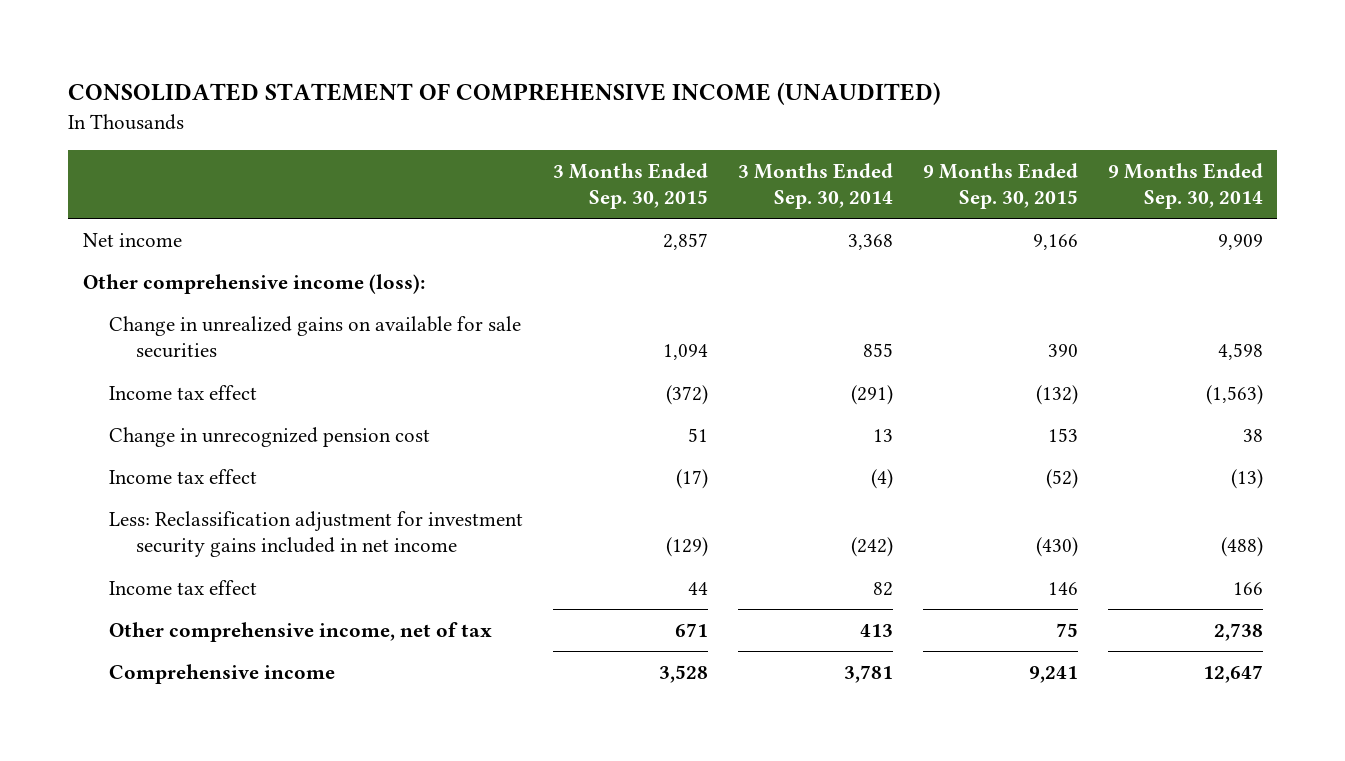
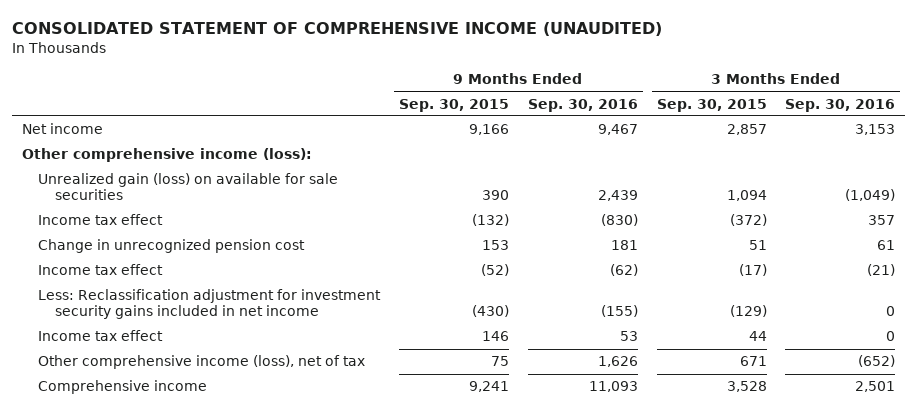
[737,162,893,210] 3 Months Ended Sep. 30, 2014 -> none
[1107,162,1263,210] 9 Months Ended Sep. 30, 2014 -> none
none -> [527,98,638,112] Sep. 30, 2016
none -> [785,98,896,112] Sep. 30, 2016
[109,315,522,359] Change in unrealized gains on available for sale securities -> [38,173,339,201] Unrealized gain (loss) on available for sale securities
[109,621,493,642] Other comprehensive income, net of tax -> [38,355,366,370] Other comprehensive income (loss), net of tax

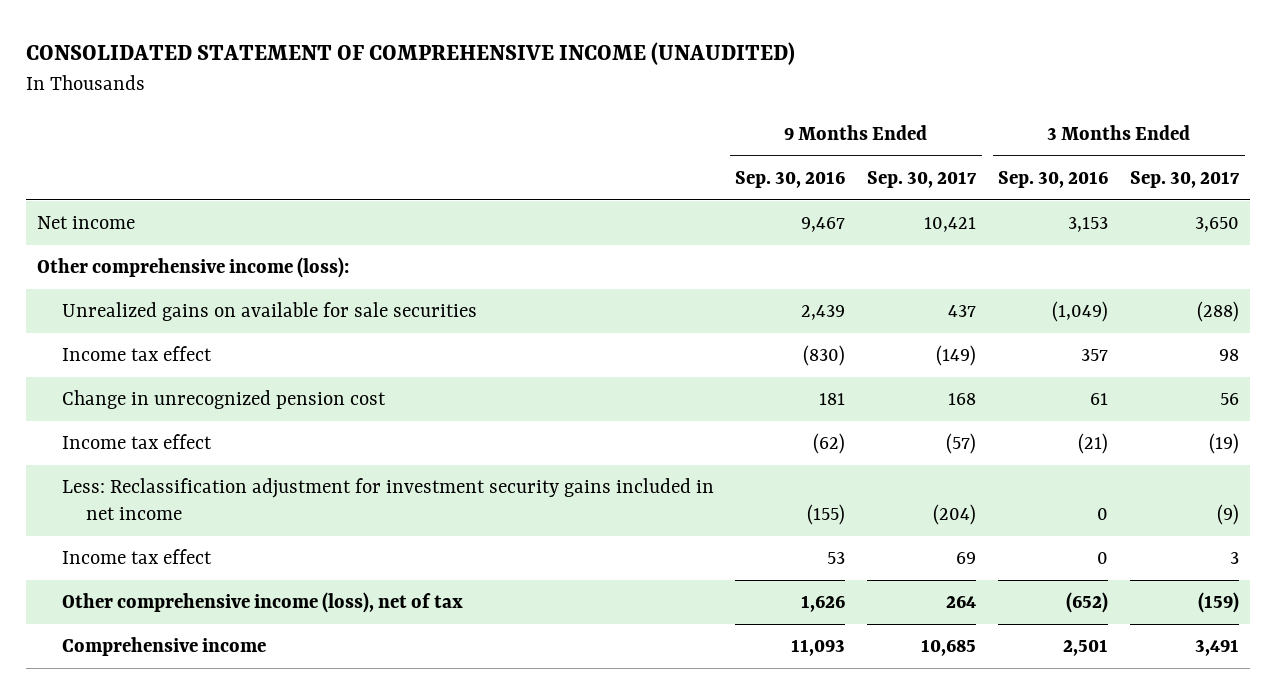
[399,98,510,112] Sep. 30, 2015 -> none
[656,98,767,112] Sep. 30, 2015 -> none
none -> [867,170,978,188] Sep. 30, 2017
none -> [1130,170,1241,188] Sep. 30, 2017
[38,173,339,201] Unrealized gain (loss) on available for sale securities -> [61,302,477,322] Unrealized gains on available for sale securities

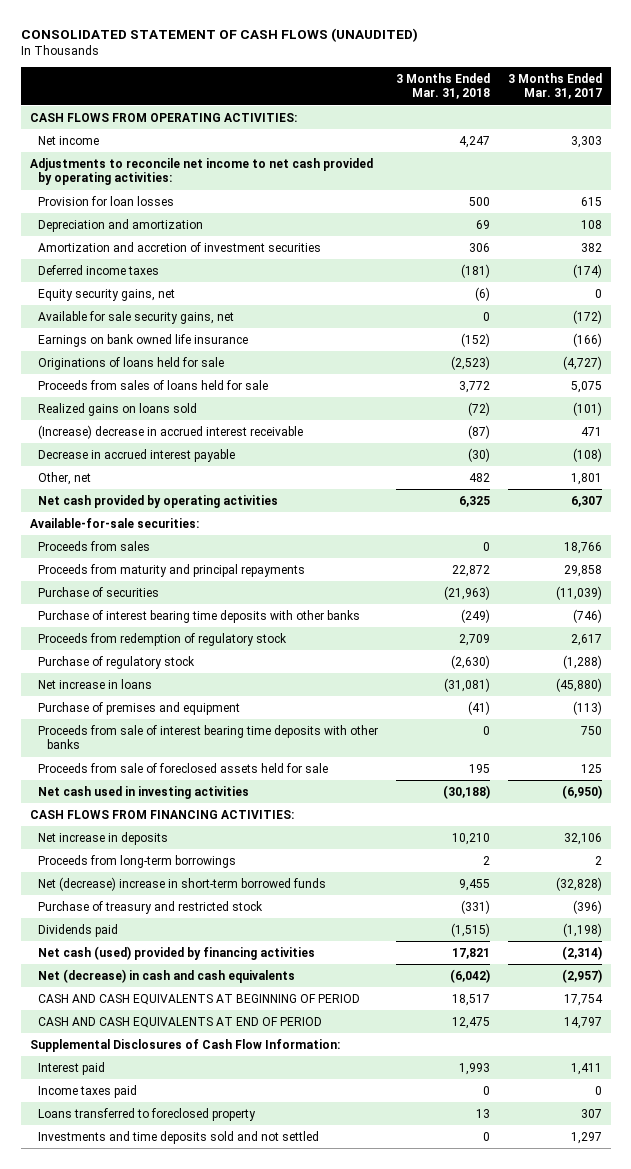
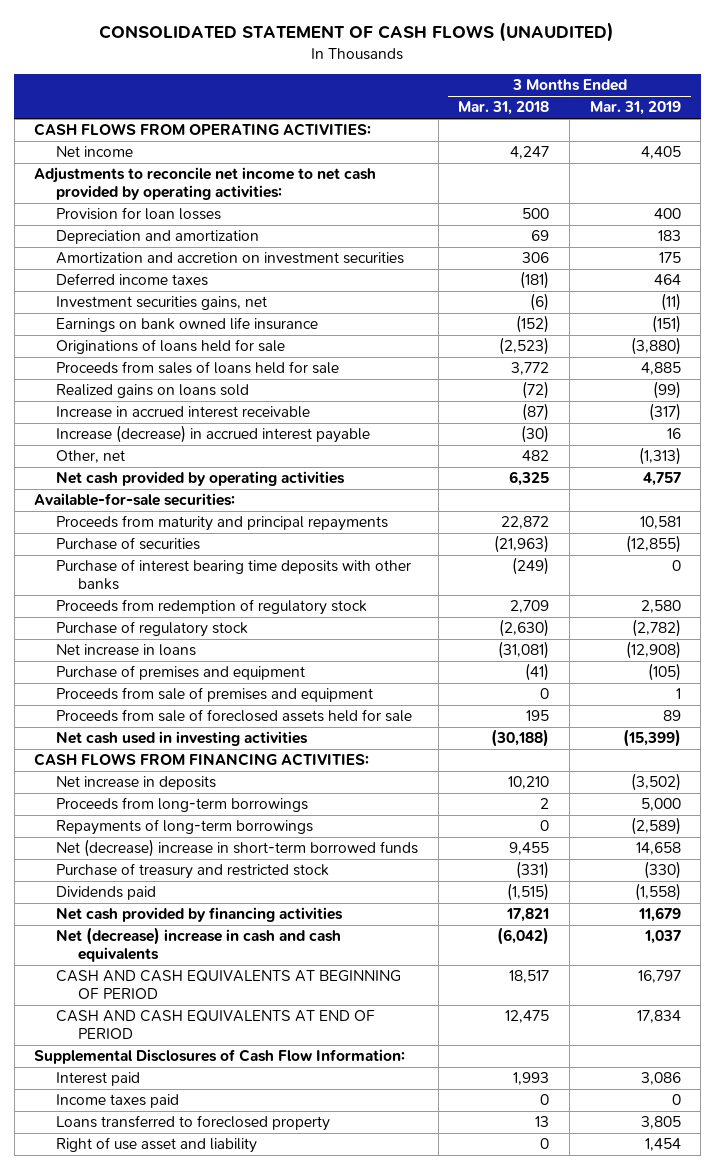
[507,72,602,100] 3 Months Ended Mar. 31, 2017 -> none
none -> [589,101,681,116] Mar. 31, 2019
[38,241,322,252] Amortization and accretion of investment securities -> [55,252,404,265] Amortization and accretion on investment securities
[38,288,176,301] Equity security gains, net -> none
[38,310,235,324] Available for sale security gains, net -> none
none -> [55,296,267,311] Investment securities gains, net
[38,424,304,439] (Increase) decrease in accrued interest receivable -> [55,406,310,419] Increase in accrued interest receivable
[38,448,236,462] Decrease in accrued interest payable -> [55,425,370,444] Increase (decrease) in accrued interest payable
[38,540,151,551] Proceeds from sales -> none
[38,724,379,750] Proceeds from sale of interest bearing time deposits with other banks -> none
none -> [55,687,373,703] Proceeds from sale of premises and equipment
none -> [55,819,313,836] Repayments of long-term borrowings
[38,945,316,960] Net cash (used) provided by financing activities -> [55,907,343,923] Net cash provided by financing activities
[38,968,296,983] Net (decrease) in cash and cash equivalents -> [55,927,341,963] Net (decrease) increase in cash and cash equivalents
[38,1130,320,1144] Investments and time deposits sold and not settled -> none
none -> [55,1137,257,1154] Right of use asset and liability

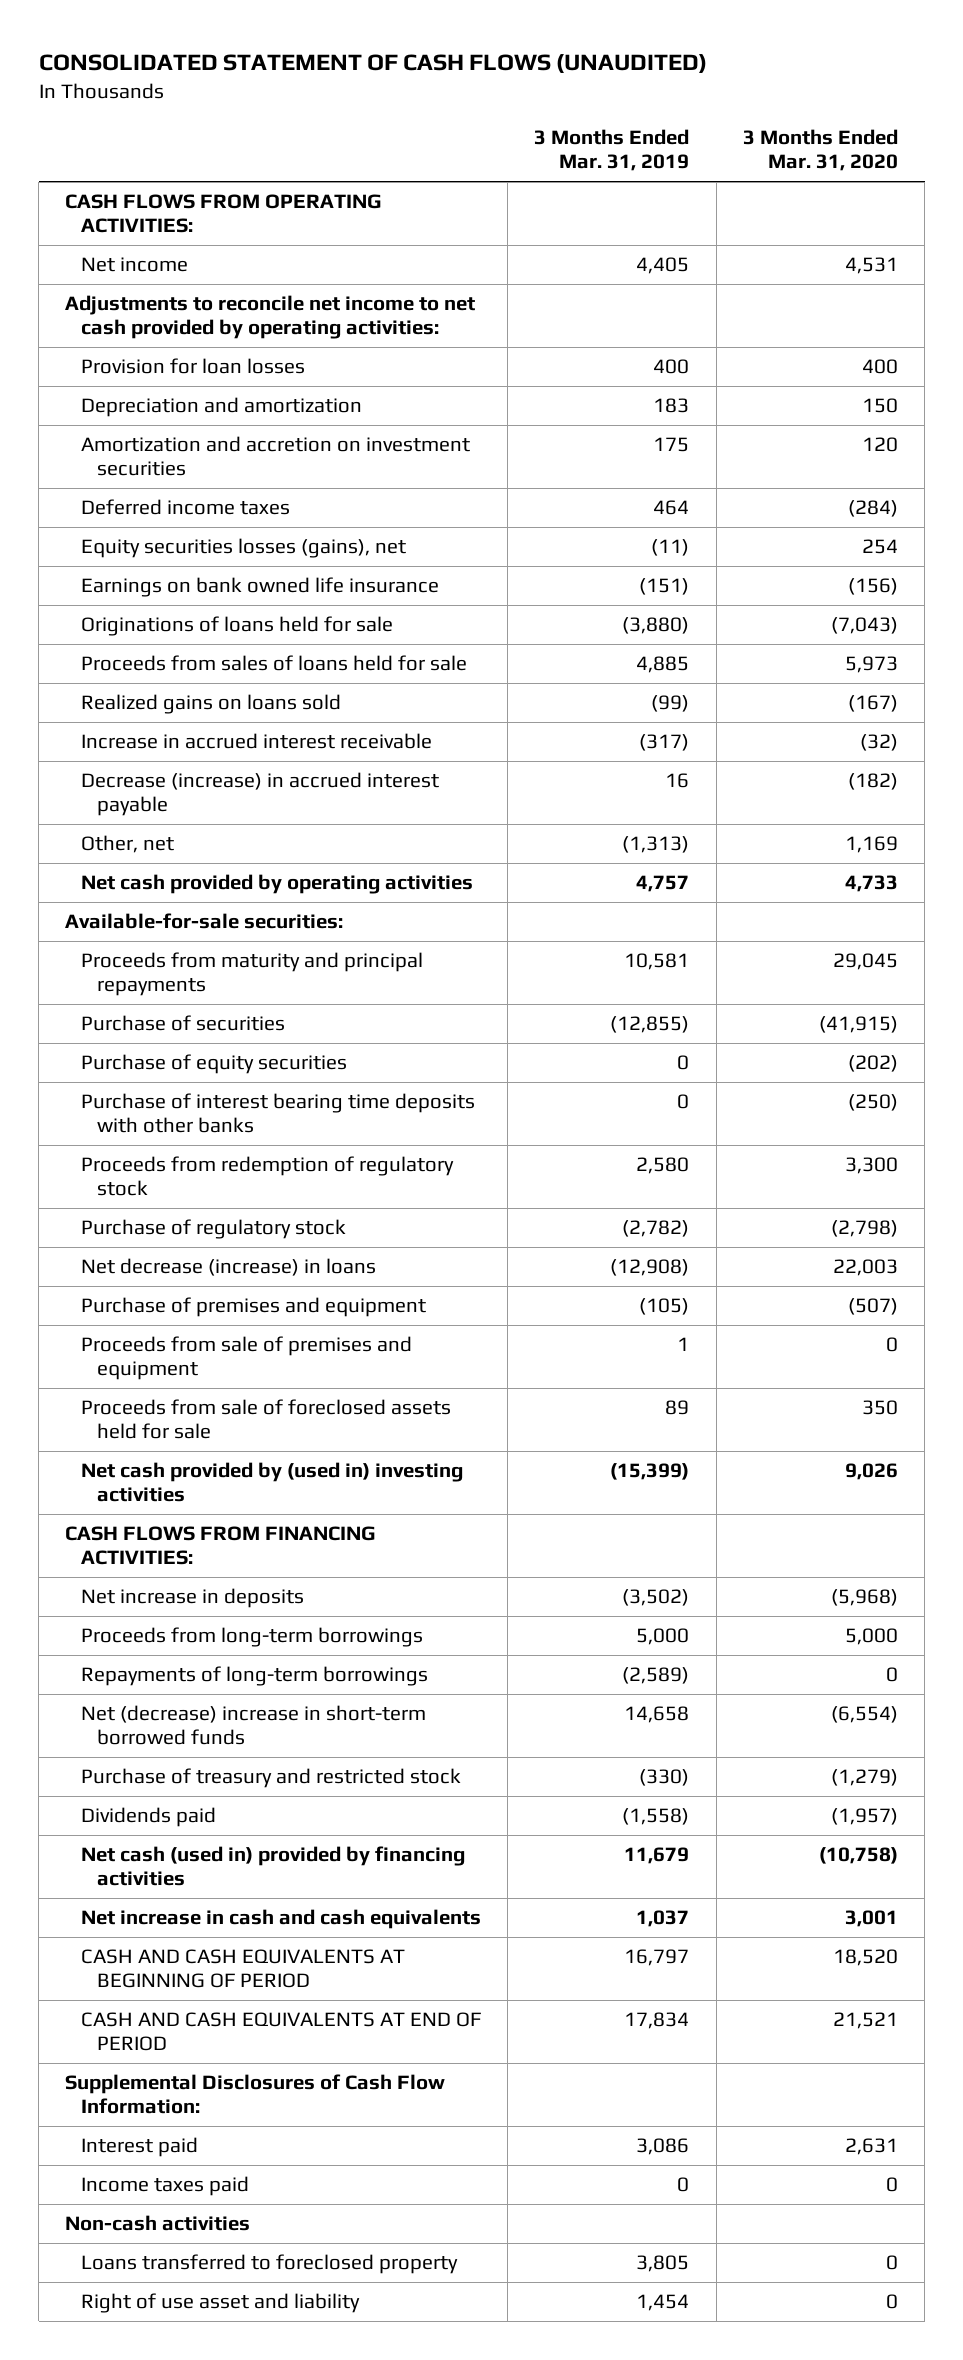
[458,101,550,116] Mar. 31, 2018 -> none
none -> [742,129,898,172] 3 Months Ended Mar. 31, 2020
[55,296,267,311] Investment securities gains, net -> [81,538,407,559] Equity securities losses (gains), net
[55,425,370,444] Increase (decrease) in accrued interest payable -> [81,772,440,817] Decrease (increase) in accrued interest payable
none -> [81,1054,348,1075] Purchase of equity securities
[55,644,196,657] Net increase in loans -> [81,1258,377,1277] Net decrease (increase) in loans
[55,731,308,747] Net cash used in investing activities -> [81,1462,464,1503] Net cash provided by (used in) investing activities
[55,907,343,923] Net cash provided by financing activities -> [81,1846,466,1887] Net cash (used in) provided by financing activities
[55,927,341,963] Net (decrease) increase in cash and cash equivalents -> [81,1909,482,1930] Net increase in cash and cash equivalents
none -> [65,2215,251,2232] Non-cash activities

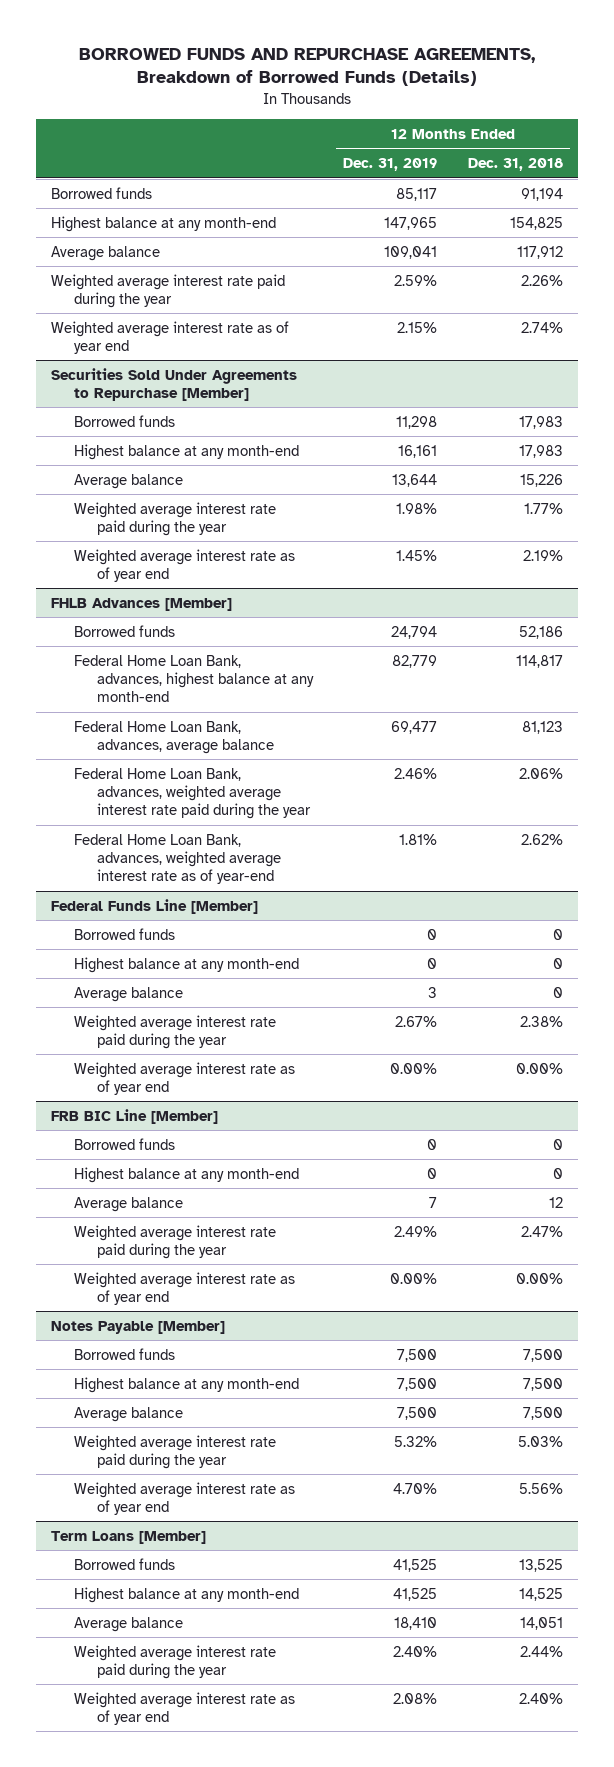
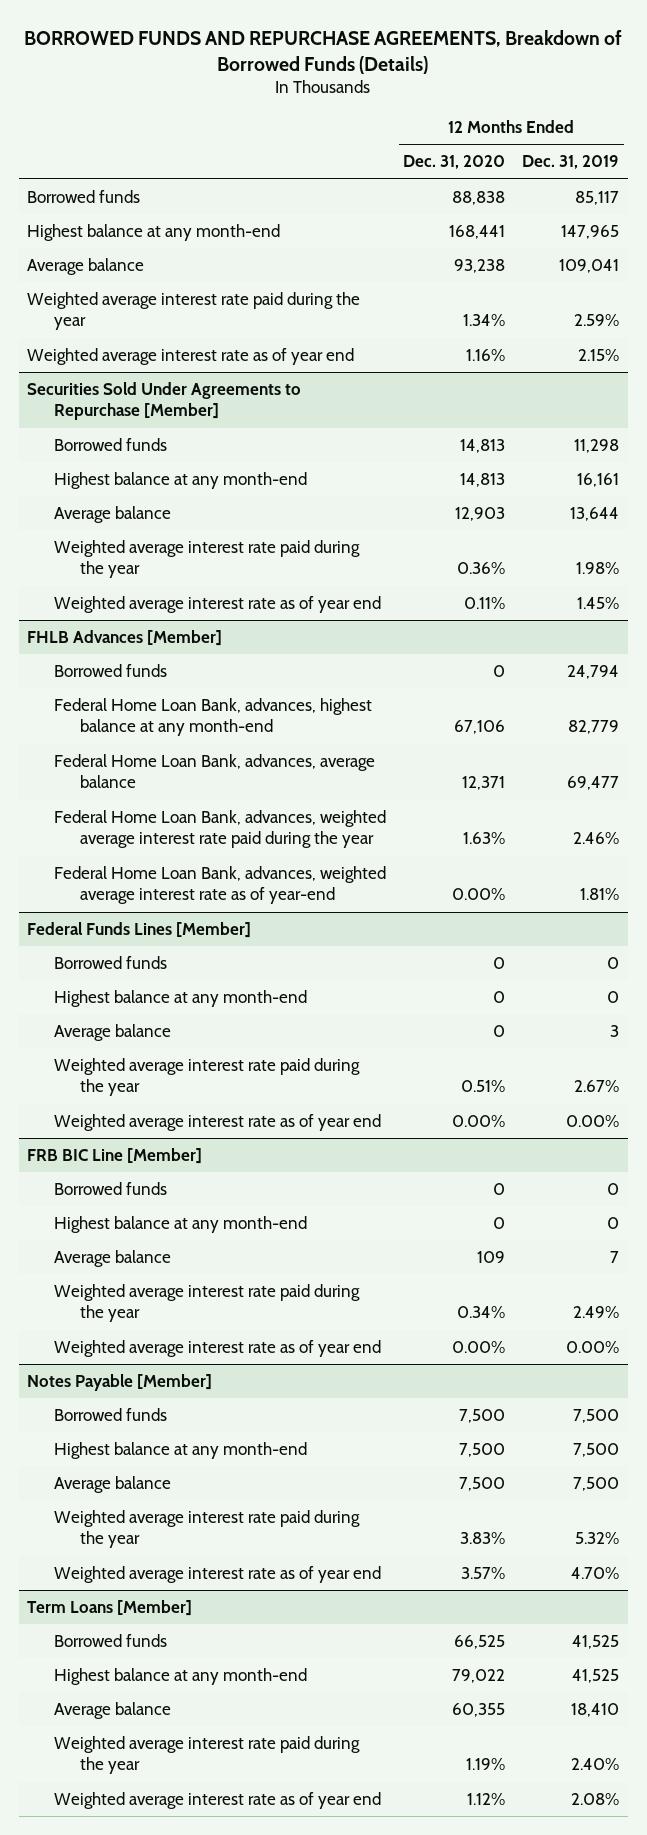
[467,158,563,172] Dec. 31, 2018 -> none
none -> [403,155,506,170] Dec. 31, 2020
[51,898,259,914] Federal Funds Line [Member] -> [27,922,252,939] Federal Funds Lines [Member]

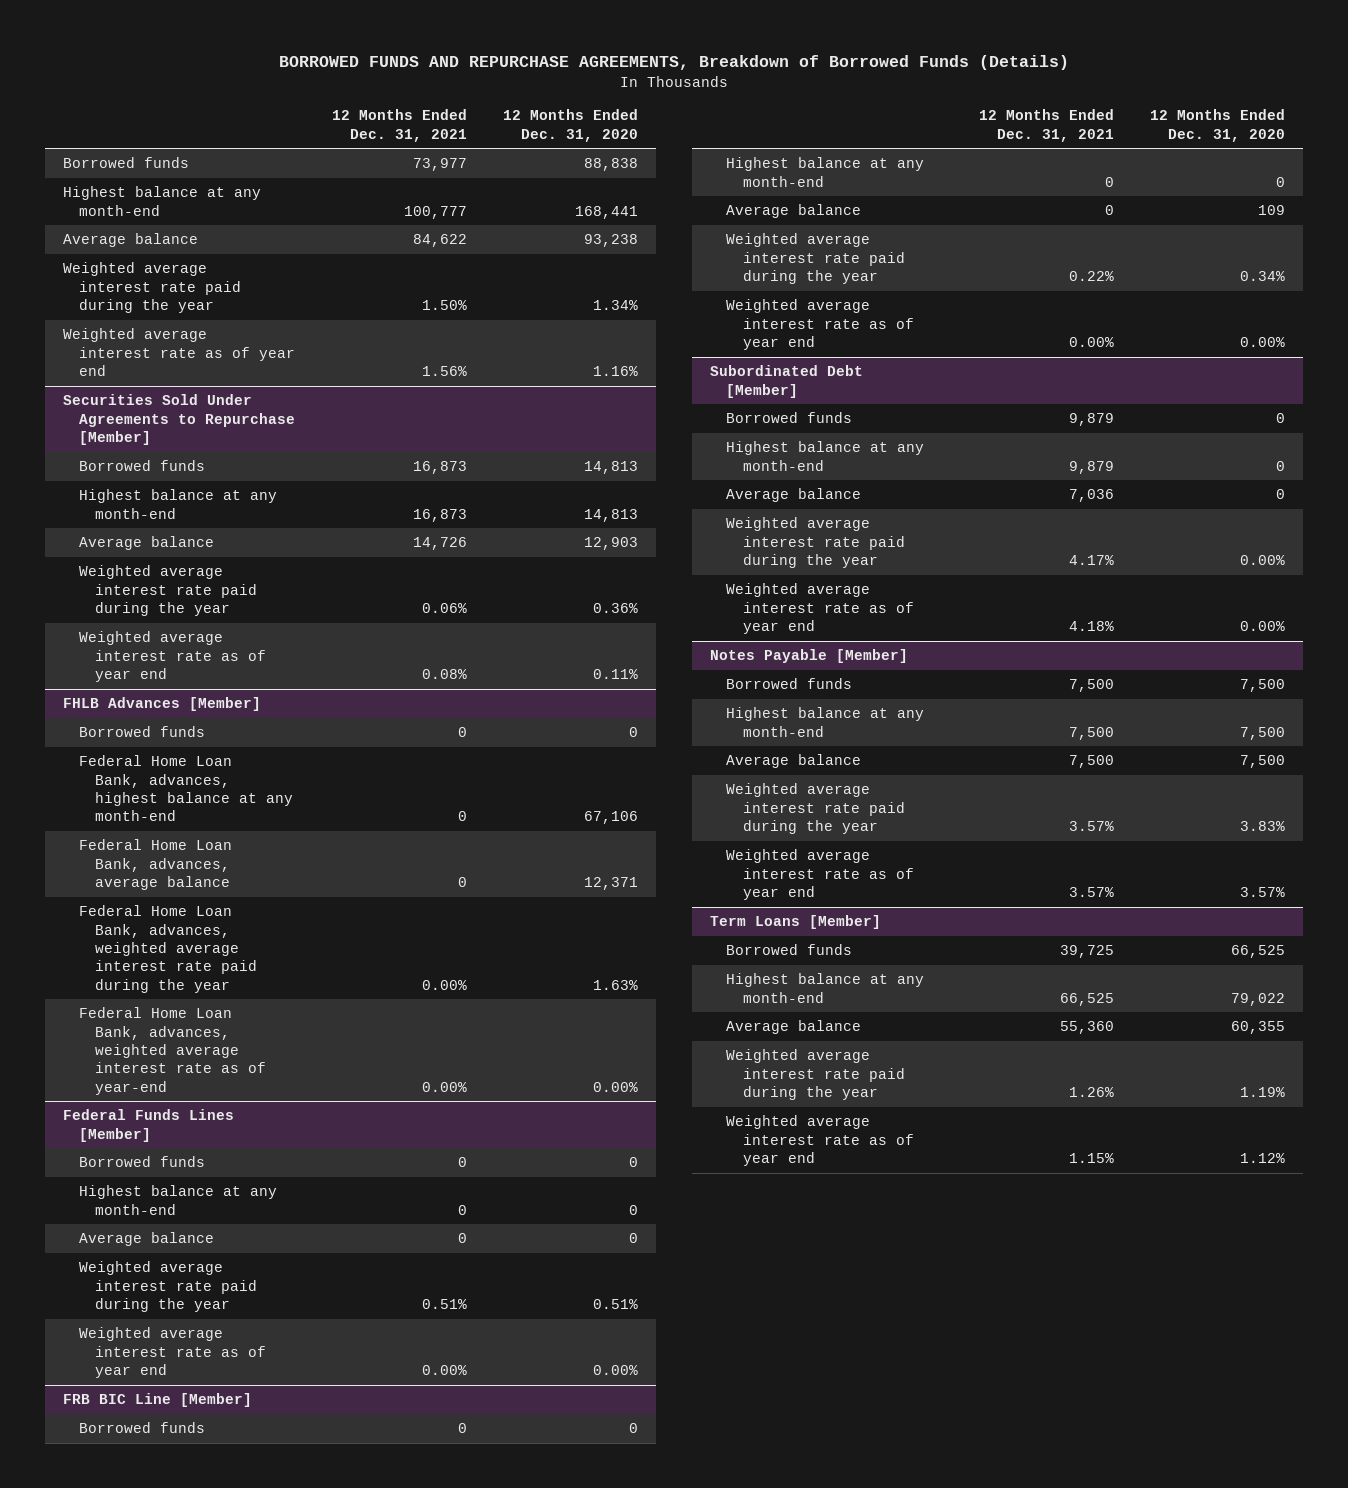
[522,155,620,170] Dec. 31, 2019 -> none
none -> [331,109,467,142] 12 Months Ended Dec. 31, 2021
none -> [710,365,864,398] Subordinated Debt [Member]
none -> [726,412,853,424] Borrowed funds
none -> [726,441,925,471] Highest balance at any month-end
none -> [726,488,862,503] Average balance
none -> [726,517,905,568] Weighted average interest rate paid during the year
none -> [726,583,914,634] Weighted average interest rate as of year end

